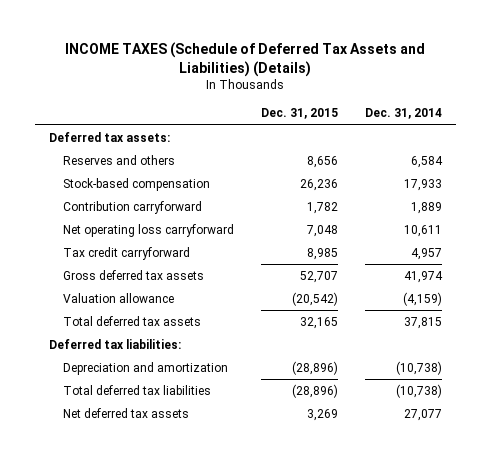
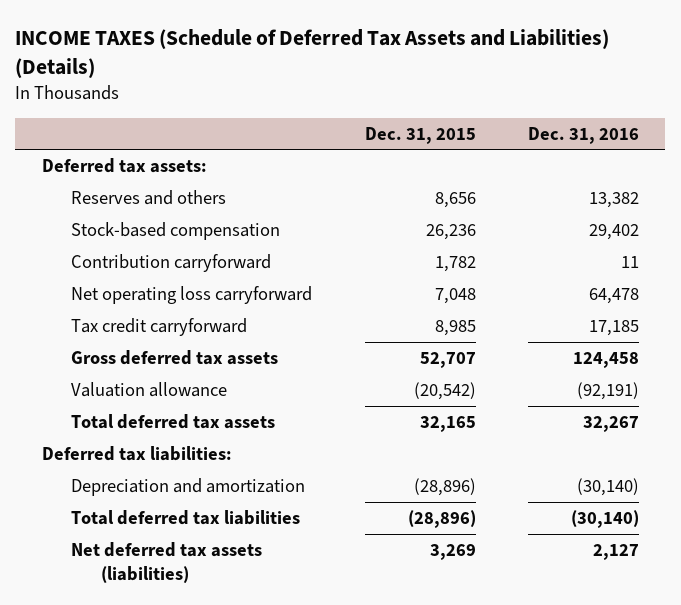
[365,108,443,120] Dec. 31, 2014 -> none
none -> [528,126,640,144] Dec. 31, 2016
[62,407,189,418] Net deferred tax assets -> [71,542,263,583] Net deferred tax assets (liabilities)

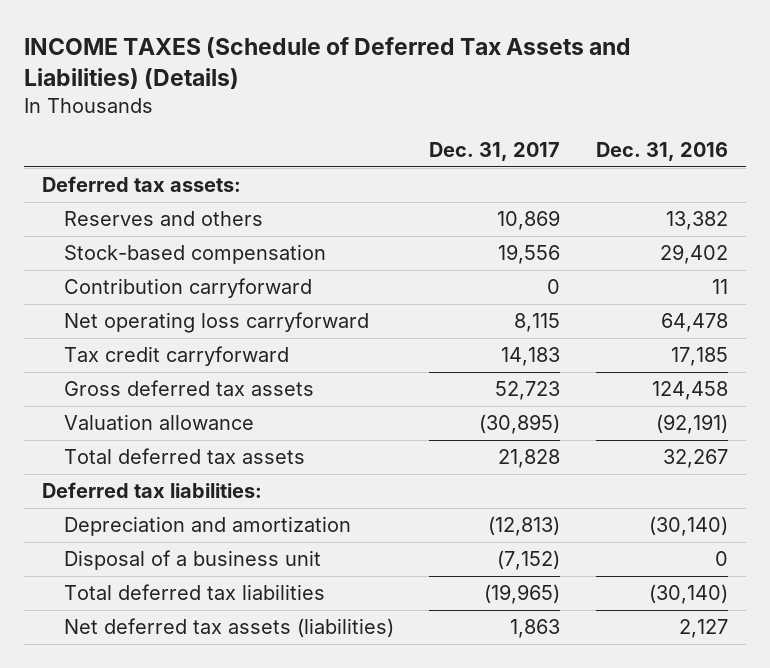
[364,126,476,144] Dec. 31, 2015 -> none
none -> [429,142,561,162] Dec. 31, 2017
none -> [63,550,321,571] Disposal of a business unit

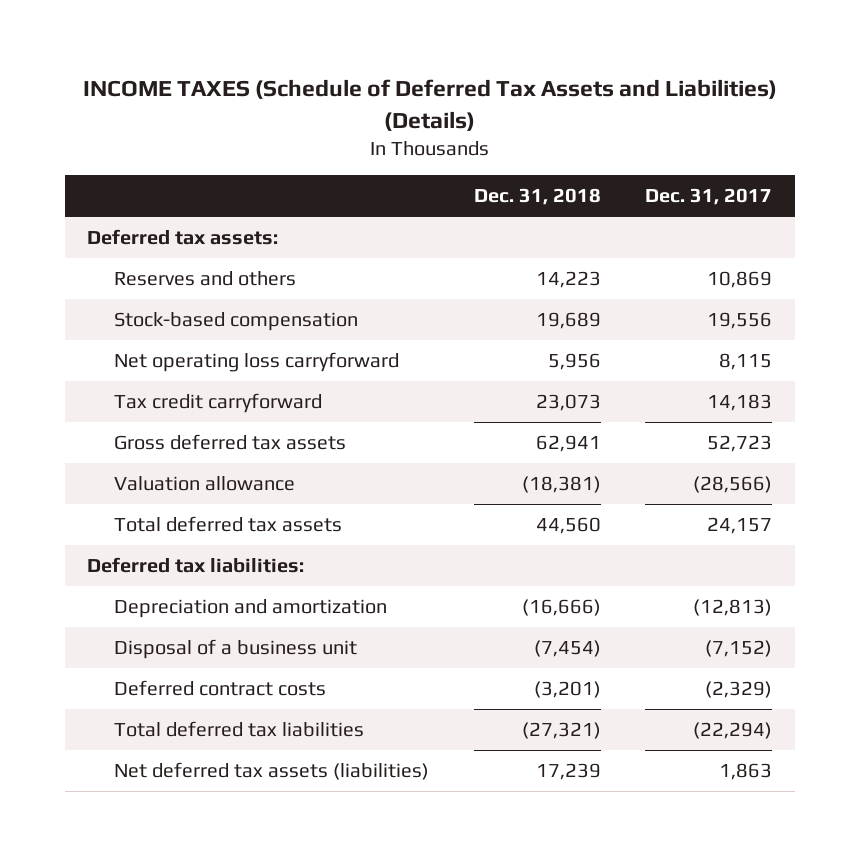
[596,142,729,162] Dec. 31, 2016 -> none
none -> [473,188,601,206] Dec. 31, 2018
[63,278,312,299] Contribution carryforward -> none
[479,414,561,435] (30,895) -> [693,476,773,494] (28,566)
[498,449,561,469] 21,828 -> [707,517,773,535] 24,157
none -> [114,680,327,697] Deferred contract costs
[484,584,561,605] (19,965) -> [693,722,773,740] (22,294)

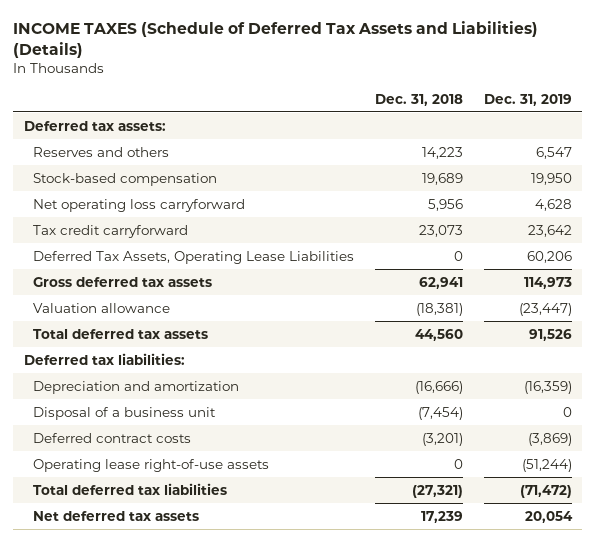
[645,188,773,206] Dec. 31, 2017 -> none
none -> [483,93,572,106] Dec. 31, 2019
none -> [33,250,355,264] Deferred Tax Assets, Operating Lease Liabilities
none -> [33,458,270,472] Operating lease right-of-use assets
[114,762,430,781] Net deferred tax assets (liabilities) -> [33,510,200,521] Net deferred tax assets

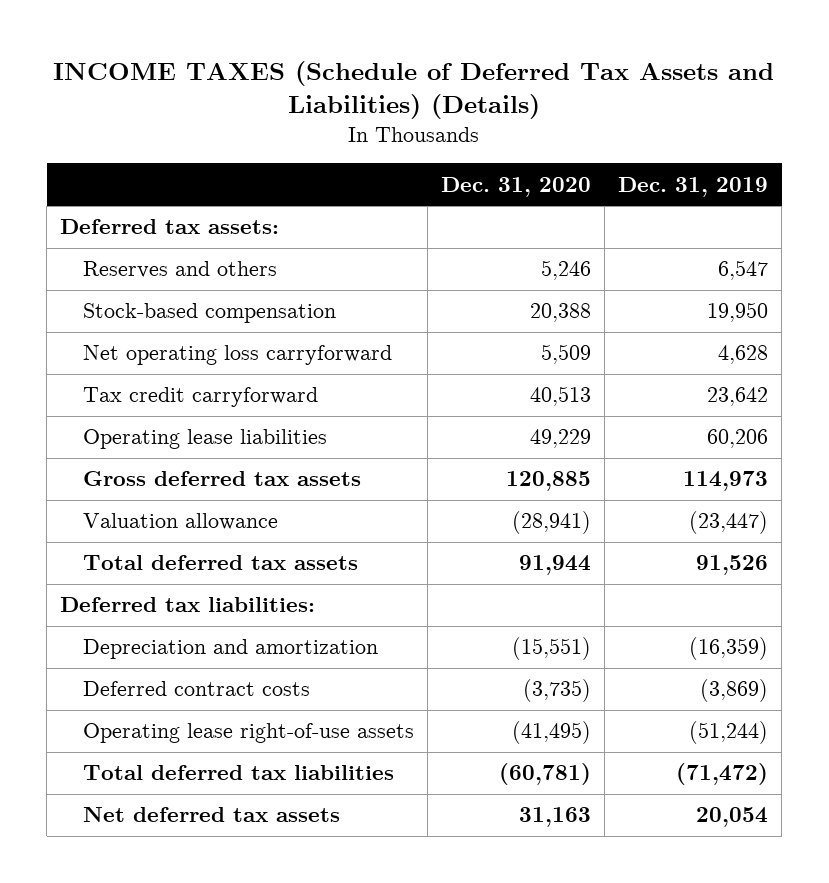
[374,93,463,106] Dec. 31, 2018 -> none
none -> [441,176,592,197] Dec. 31, 2020
[33,250,355,264] Deferred Tax Assets, Operating Lease Liabilities -> [83,429,328,450] Operating lease liabilities
[33,406,217,420] Disposal of a business unit -> none

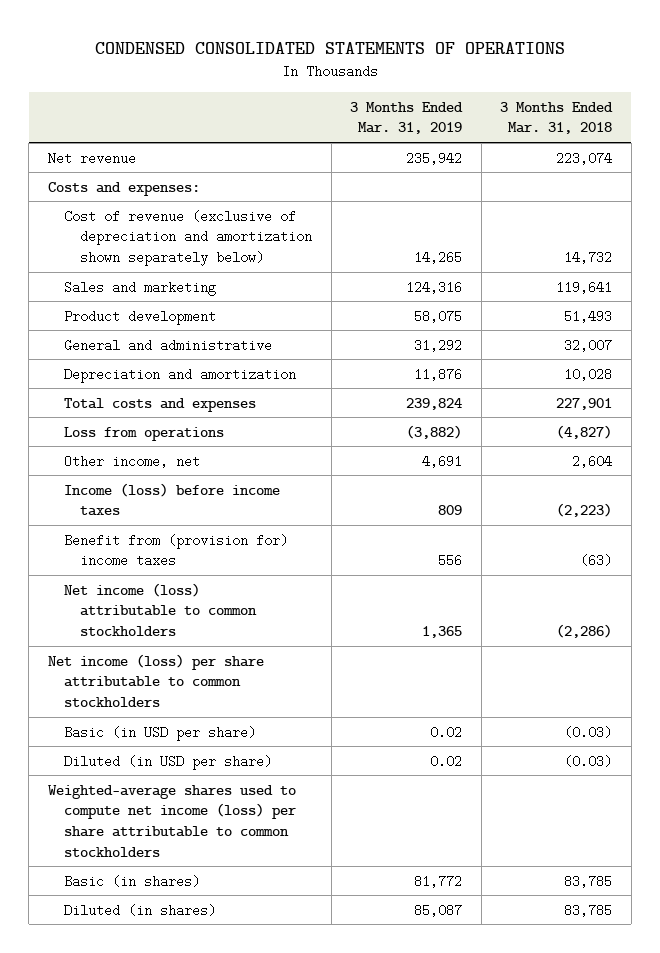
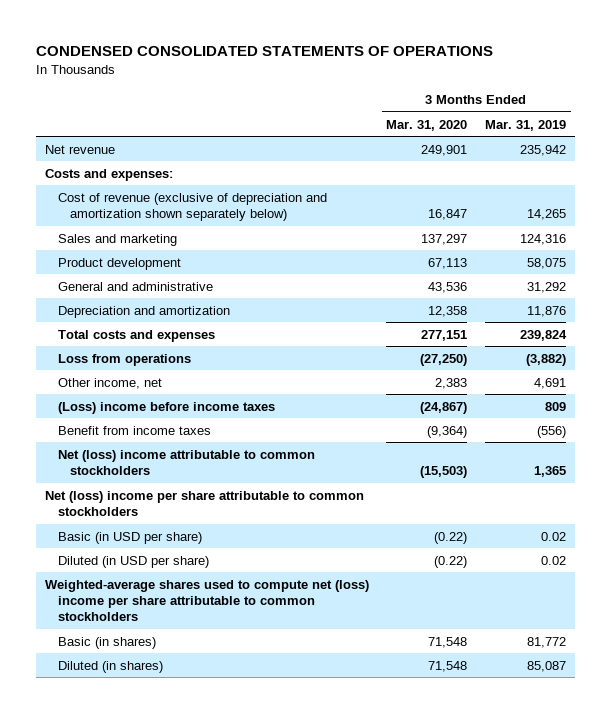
[500,101,614,135] 3 Months Ended Mar. 31, 2018 -> none
none -> [386,119,468,131] Mar. 31, 2020
[64,482,281,517] Income (loss) before income taxes -> [57,401,275,414] (Loss) income before income taxes
[64,533,289,568] Benefit from (provision for) income taxes -> [57,425,211,435] Benefit from income taxes
[438,554,463,568] 556 -> [537,425,567,438] (556)
[64,582,258,637] Net income (loss) attributable to common stockholders -> [57,449,315,476] Net (loss) income attributable to common stockholders
[47,653,264,708] Net income (loss) per share attributable to common stockholders -> [44,490,364,517] Net (loss) income per share attributable to common stockholders
[47,784,297,857] Weighted-average shares used to compute net income (loss) per share attributable to common stockholders -> [44,579,369,622] Weighted-average shares used to compute net (loss) income per share attributable to common stockholders

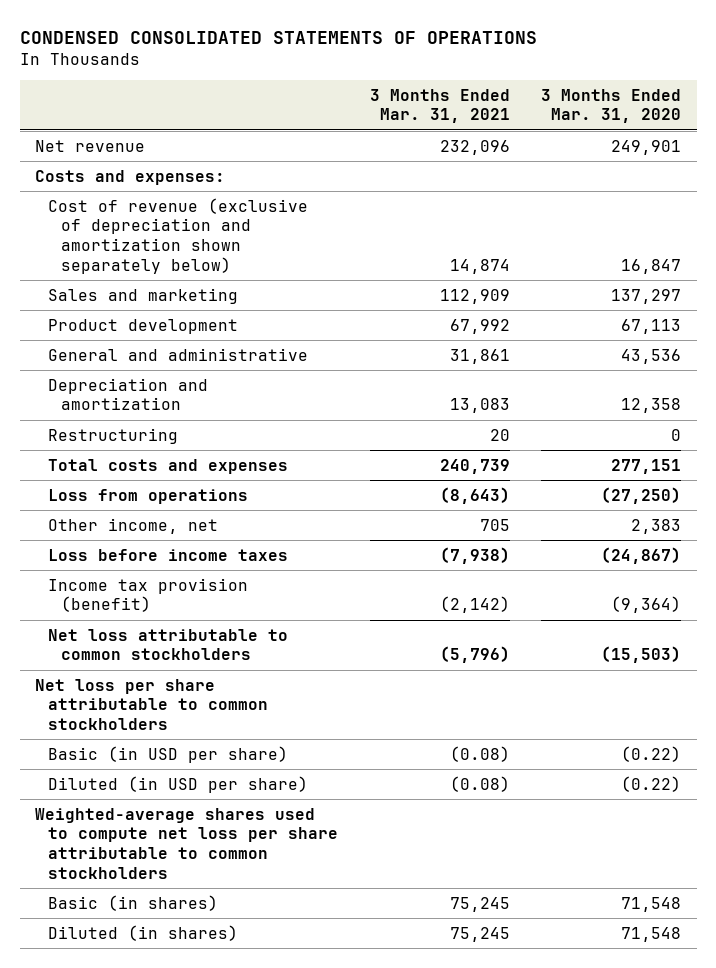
[485,119,567,131] Mar. 31, 2019 -> none
none -> [369,88,510,124] 3 Months Ended Mar. 31, 2021
none -> [48,427,179,444] Restructuring
[57,401,275,414] (Loss) income before income taxes -> [48,548,289,561] Loss before income taxes
[57,425,211,435] Benefit from income taxes -> [48,577,249,613] Income tax provision (benefit)
[57,449,315,476] Net (loss) income attributable to common stockholders -> [48,628,289,661] Net loss attributable to common stockholders
[44,490,364,517] Net (loss) income per share attributable to common stockholders -> [35,678,269,731] Net loss per share attributable to common stockholders
[44,579,369,622] Weighted-average shares used to compute net (loss) income per share attributable to common stockholders -> [35,807,339,879] Weighted-average shares used to compute net loss per share attributable to common stockholders

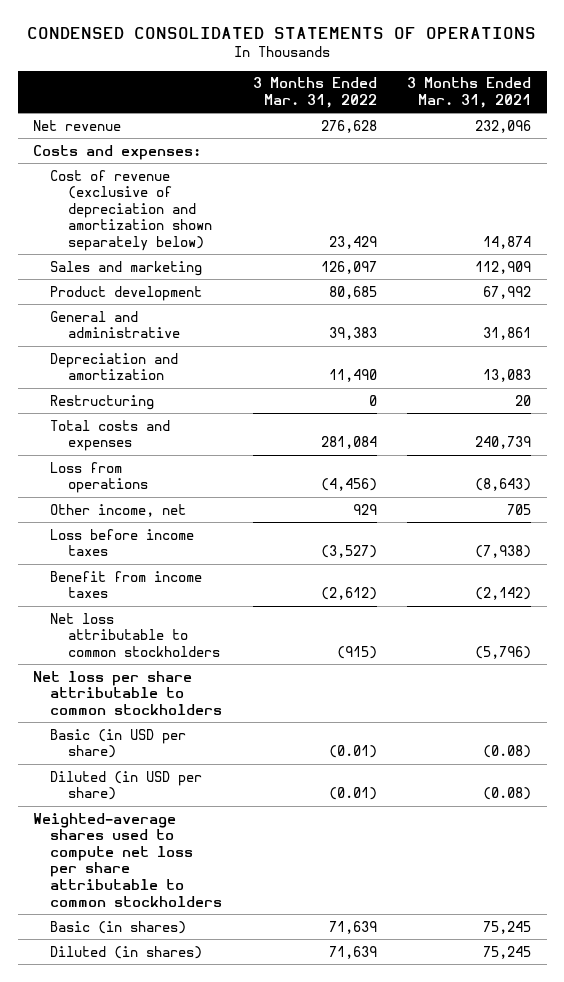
[541,88,682,124] 3 Months Ended Mar. 31, 2020 -> none
none -> [252,77,377,108] 3 Months Ended Mar. 31, 2022
[48,577,249,613] Income tax provision (benefit) -> [50,570,203,599] Benefit from income taxes

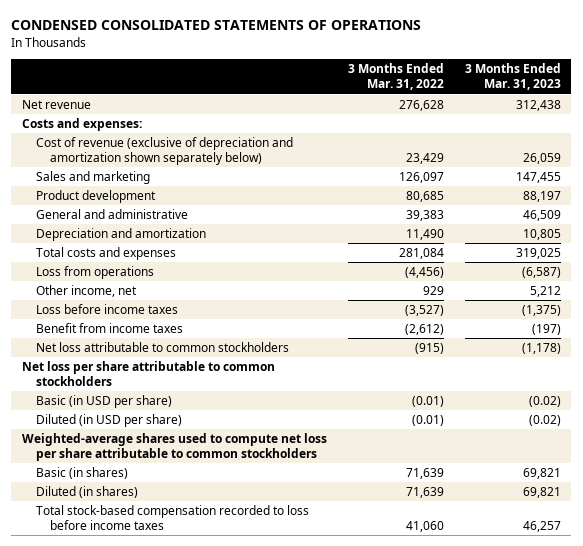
[407,77,532,108] 3 Months Ended Mar. 31, 2021 -> none
none -> [464,63,561,91] 3 Months Ended Mar. 31, 2023
[50,394,155,410] Restructuring -> none
none -> [35,504,309,531] Total stock-based compensation recorded to loss before income taxes

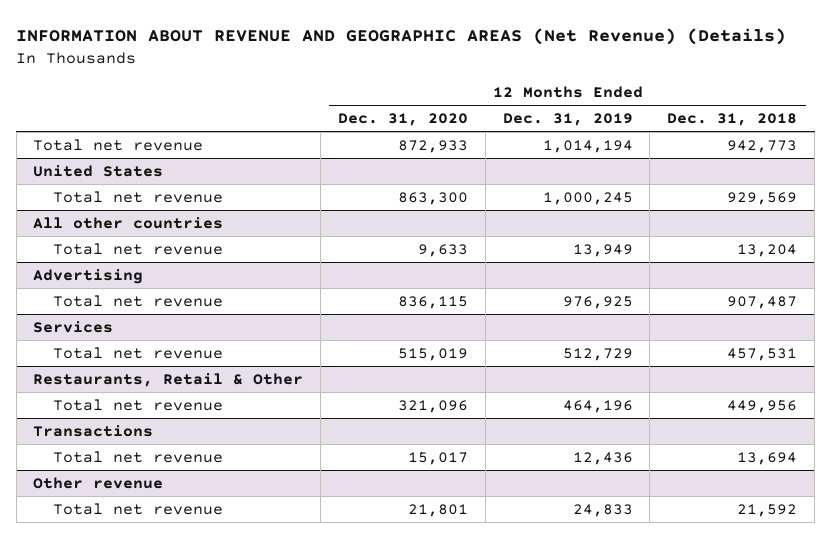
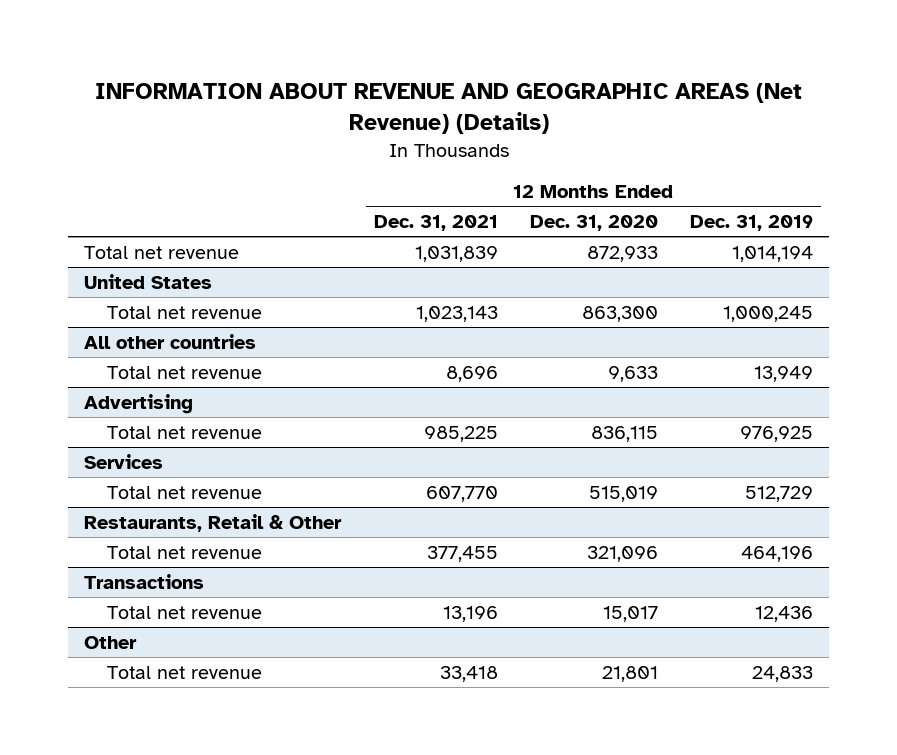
[667,113,798,127] Dec. 31, 2018 -> none
none -> [373,215,498,232] Dec. 31, 2021
[33,476,164,489] Other revenue -> [84,635,138,649] Other

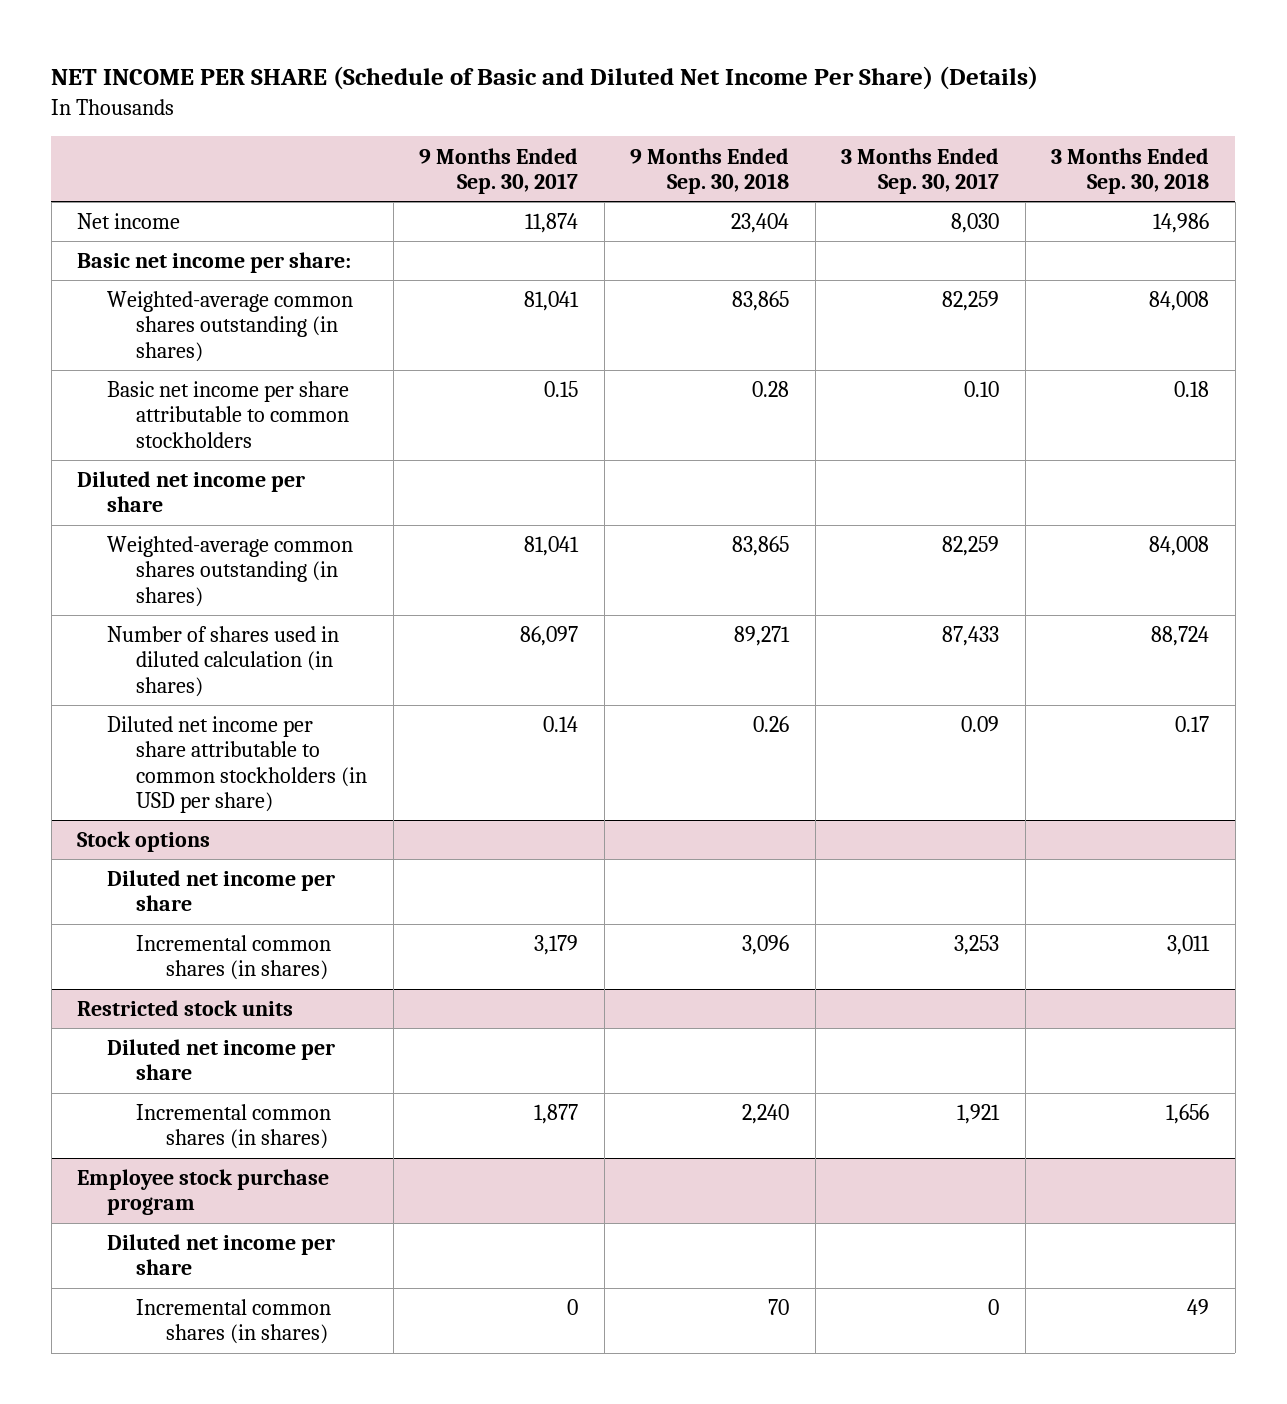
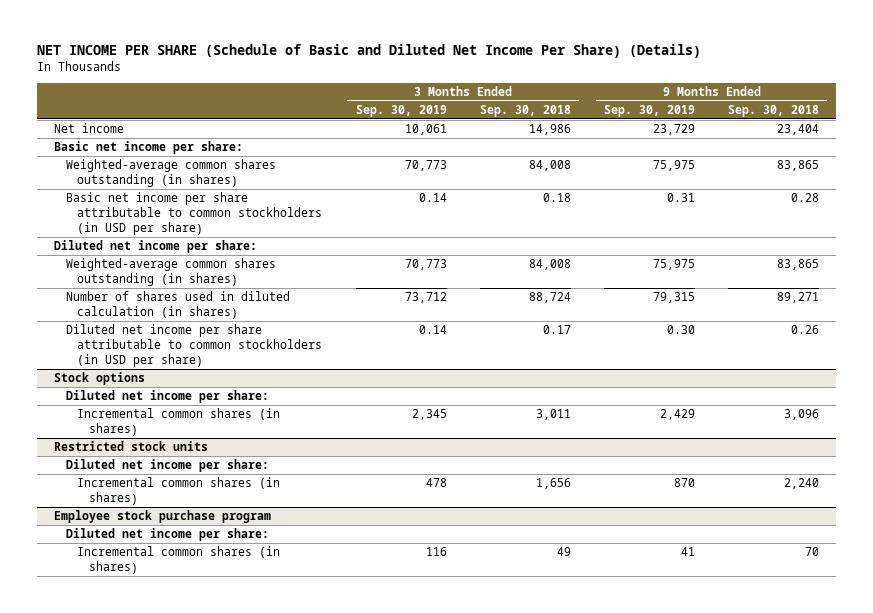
[419,147,579,194] 9 Months Ended Sep. 30, 2017 -> none
[841,147,1000,194] 3 Months Ended Sep. 30, 2017 -> none
none -> [355,104,447,117] Sep. 30, 2019
none -> [603,104,695,117] Sep. 30, 2019
[106,381,350,448] Basic net income per share attributable to common stockholders -> [65,192,323,235] Basic net income per share attributable to common stockholders (in USD per share)
[77,471,306,513] Diluted net income per share -> [54,240,258,254] Diluted net income per share:
[106,870,335,912] Diluted net income per share -> [65,390,269,404] Diluted net income per share:
[106,1039,335,1081] Diluted net income per share -> [65,459,269,473] Diluted net income per share:
[106,1234,335,1276] Diluted net income per share -> [65,528,269,542] Diluted net income per share:

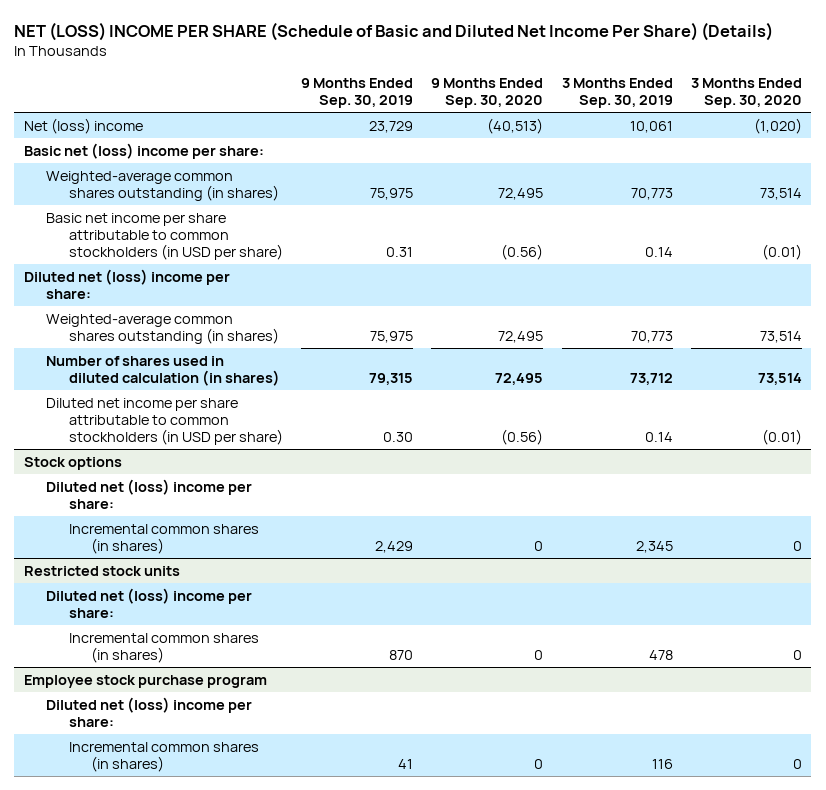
[37,44,702,59] NET INCOME PER SHARE (Schedule of Basic and Diluted Net Income Per Share) (Details) -> [14,21,774,41] NET (LOSS) INCOME PER SHARE (Schedule of Basic and Diluted Net Income Per Share) (Details)
[479,104,571,117] Sep. 30, 2018 -> none
[728,104,820,117] Sep. 30, 2018 -> none
none -> [431,77,544,108] 9 Months Ended Sep. 30, 2020
none -> [691,77,803,108] 3 Months Ended Sep. 30, 2020
[54,123,125,134] Net income -> [23,117,143,134] Net (loss) income
[54,141,244,155] Basic net income per share: -> [23,142,264,159] Basic net (loss) income per share:
[54,240,258,254] Diluted net income per share: -> [23,268,230,299] Diluted net (loss) income per share:
[65,390,269,404] Diluted net income per share: -> [46,478,253,509] Diluted net (loss) income per share:
[65,459,269,473] Diluted net income per share: -> [46,587,253,618] Diluted net (loss) income per share:
[65,528,269,542] Diluted net income per share: -> [46,696,253,727] Diluted net (loss) income per share:

